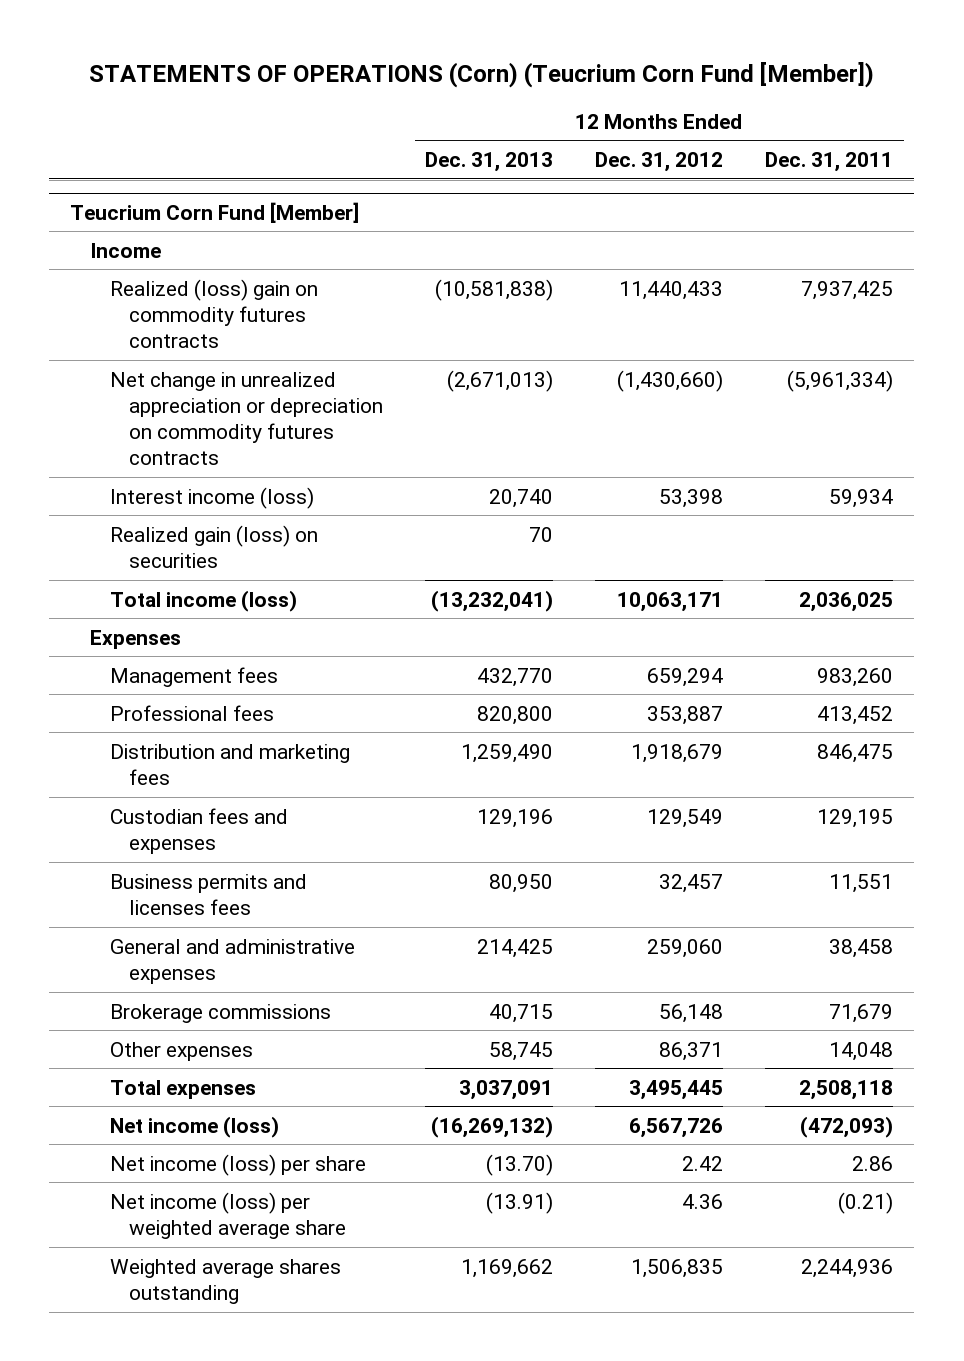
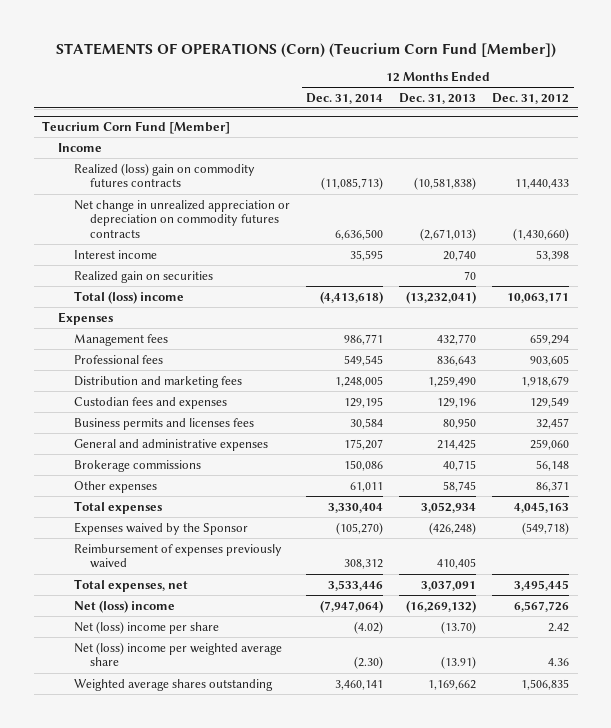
[765,152,894,173] Dec. 31, 2011 -> none
none -> [306,92,384,104] Dec. 31, 2014
[109,486,314,509] Interest income (loss) -> [73,249,157,259] Interest income
[109,524,318,568] Realized gain (loss) on securities -> [73,270,213,283] Realized gain on securities
[109,589,297,612] Total income (loss) -> [73,290,184,304] Total (loss) income
[477,705,554,725] 820,800 -> [437,355,477,366] 836,643
[647,705,724,725] 353,887 -> [530,354,570,366] 903,605
[459,1079,554,1100] 3,037,091 -> [421,501,477,513] 3,052,934
[629,1079,724,1100] 3,495,445 -> [514,501,570,513] 4,045,163
none -> [73,521,248,535] Expenses waived by the Sponsor
none -> [73,543,282,569] Reimbursement of expenses previously waived
none -> [73,578,188,592] Total expenses, net
[109,1115,279,1138] Net income (loss) -> [73,599,175,613] Net (loss) income
[109,1153,366,1176] Net income (loss) per share -> [73,620,219,634] Net (loss) income per share
[109,1191,347,1239] Net income (loss) per weighted average share -> [73,641,282,667] Net (loss) income per weighted average share

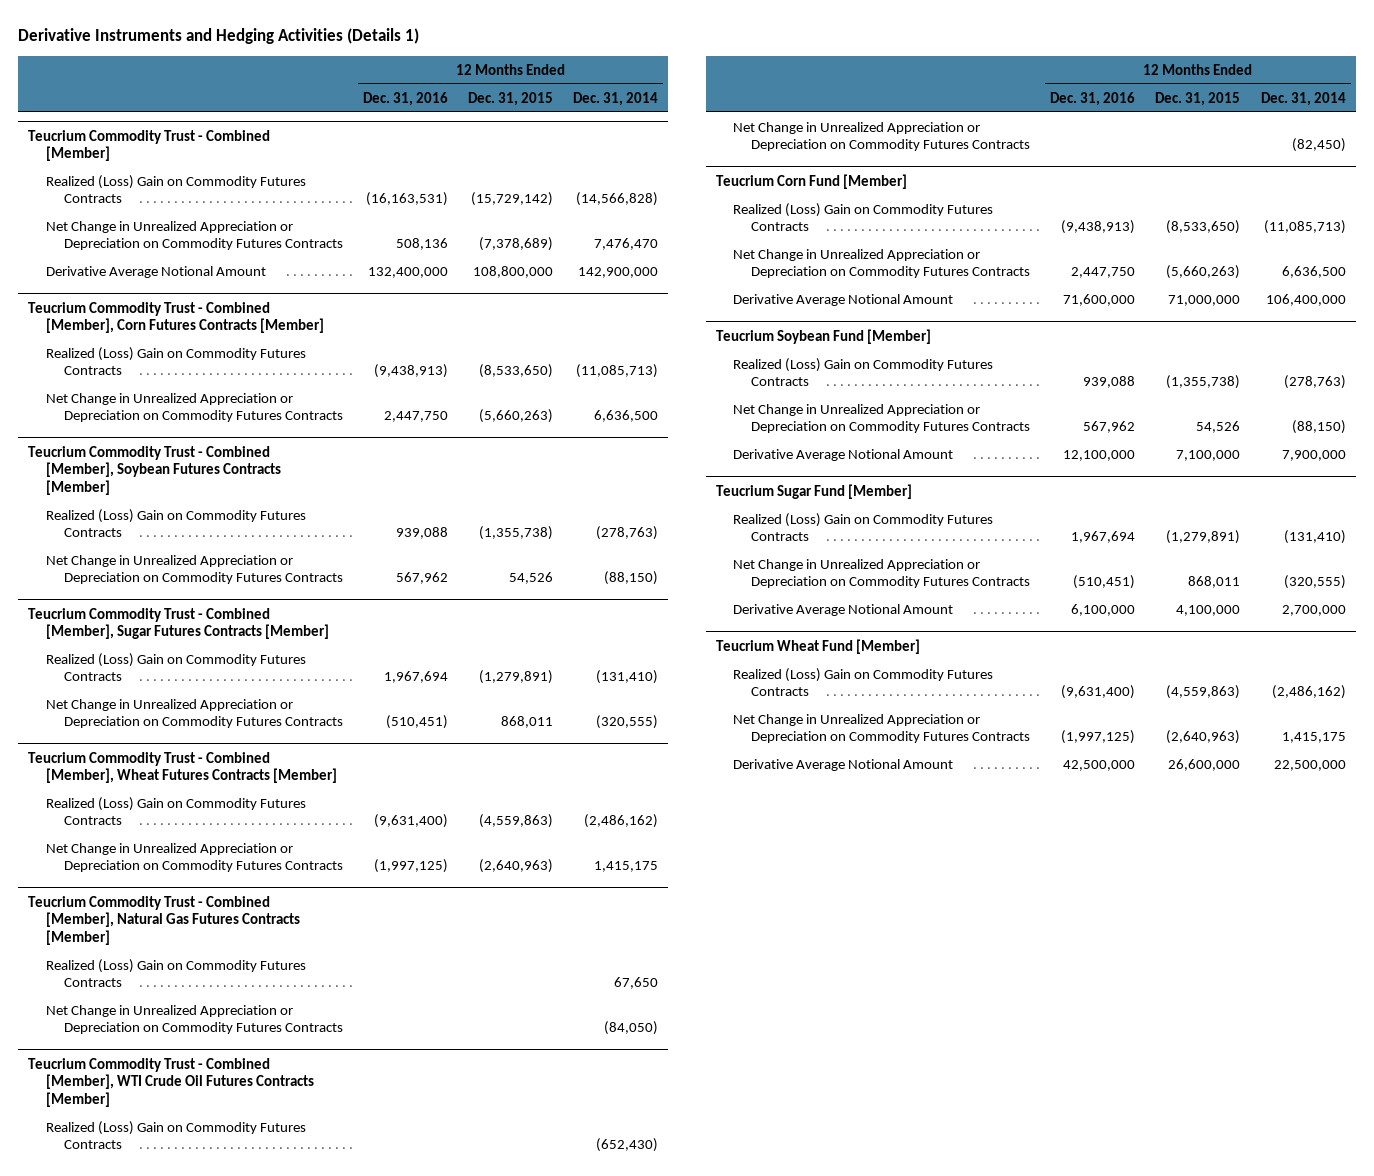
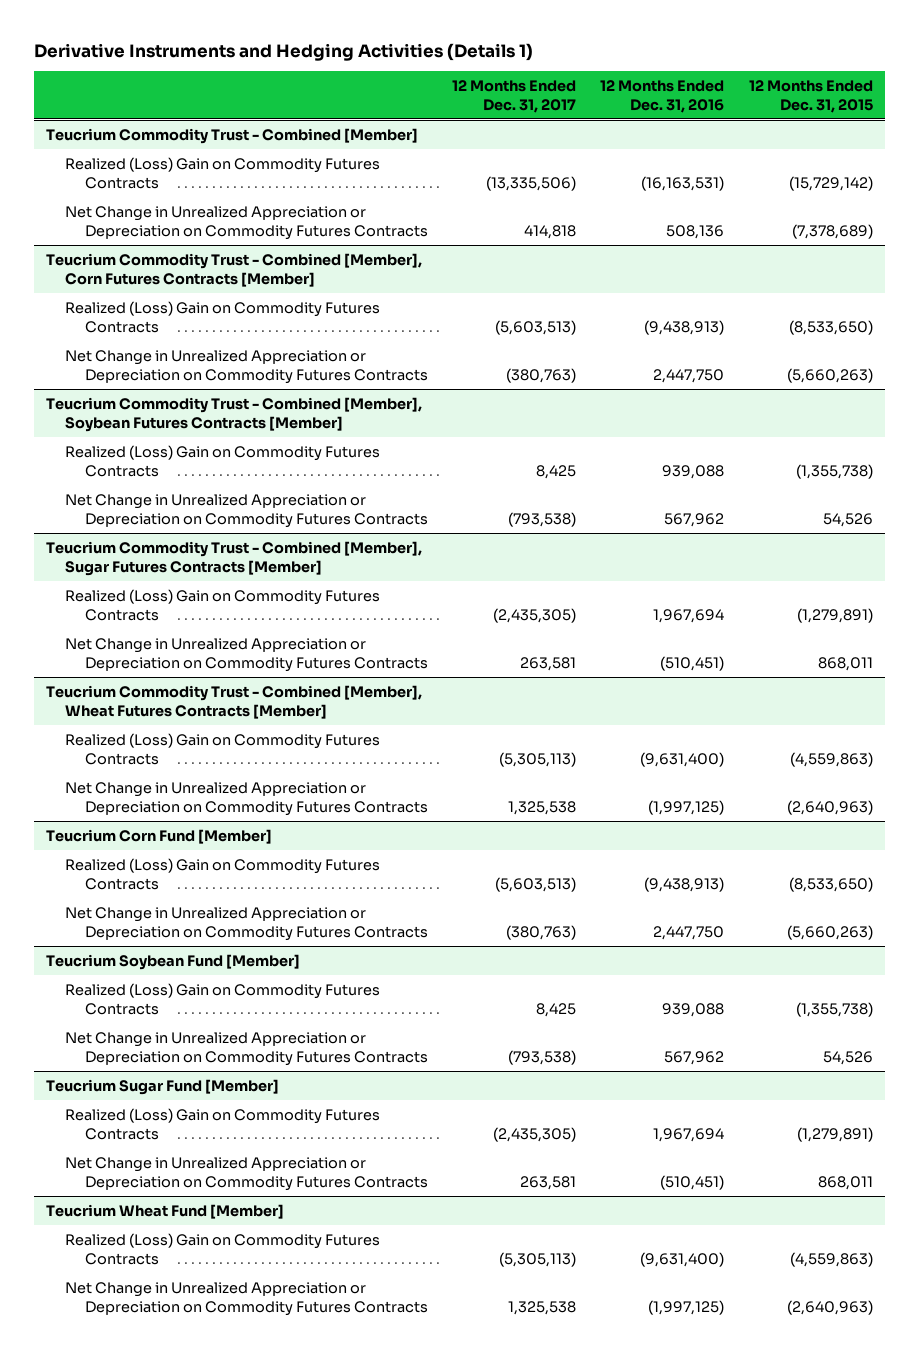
[573,91,659,106] Dec. 31, 2014 -> none
none -> [452,79,577,113] 12 Months Ended Dec. 31, 2017
[46,265,267,278] Derivative Average Notional Amount -> none
[28,895,301,946] Teucrium Commodity Trust - Combined [Member], Natural Gas Futures Contracts [Member] -> none
[46,958,307,988] Realized (Loss) Gain on Commodity Futures Contracts -> none
[46,1004,343,1035] Net Change in Unrealized Appreciation or Depreciation on Commodity Futures Contracts -> none
[28,1057,315,1108] Teucrium Commodity Trust - Combined [Member], WTI Crude Oil Futures Contracts [Member] -> none
[46,1120,307,1150] Realized (Loss) Gain on Commodity Futures Contracts -> none
[733,121,1031,152] Net Change in Unrealized Appreciation or Depreciation on Commodity Futures Contracts -> none
[733,293,954,306] Derivative Average Notional Amount -> none
[733,448,954,461] Derivative Average Notional Amount -> none
[733,603,954,616] Derivative Average Notional Amount -> none
[733,758,954,771] Derivative Average Notional Amount -> none

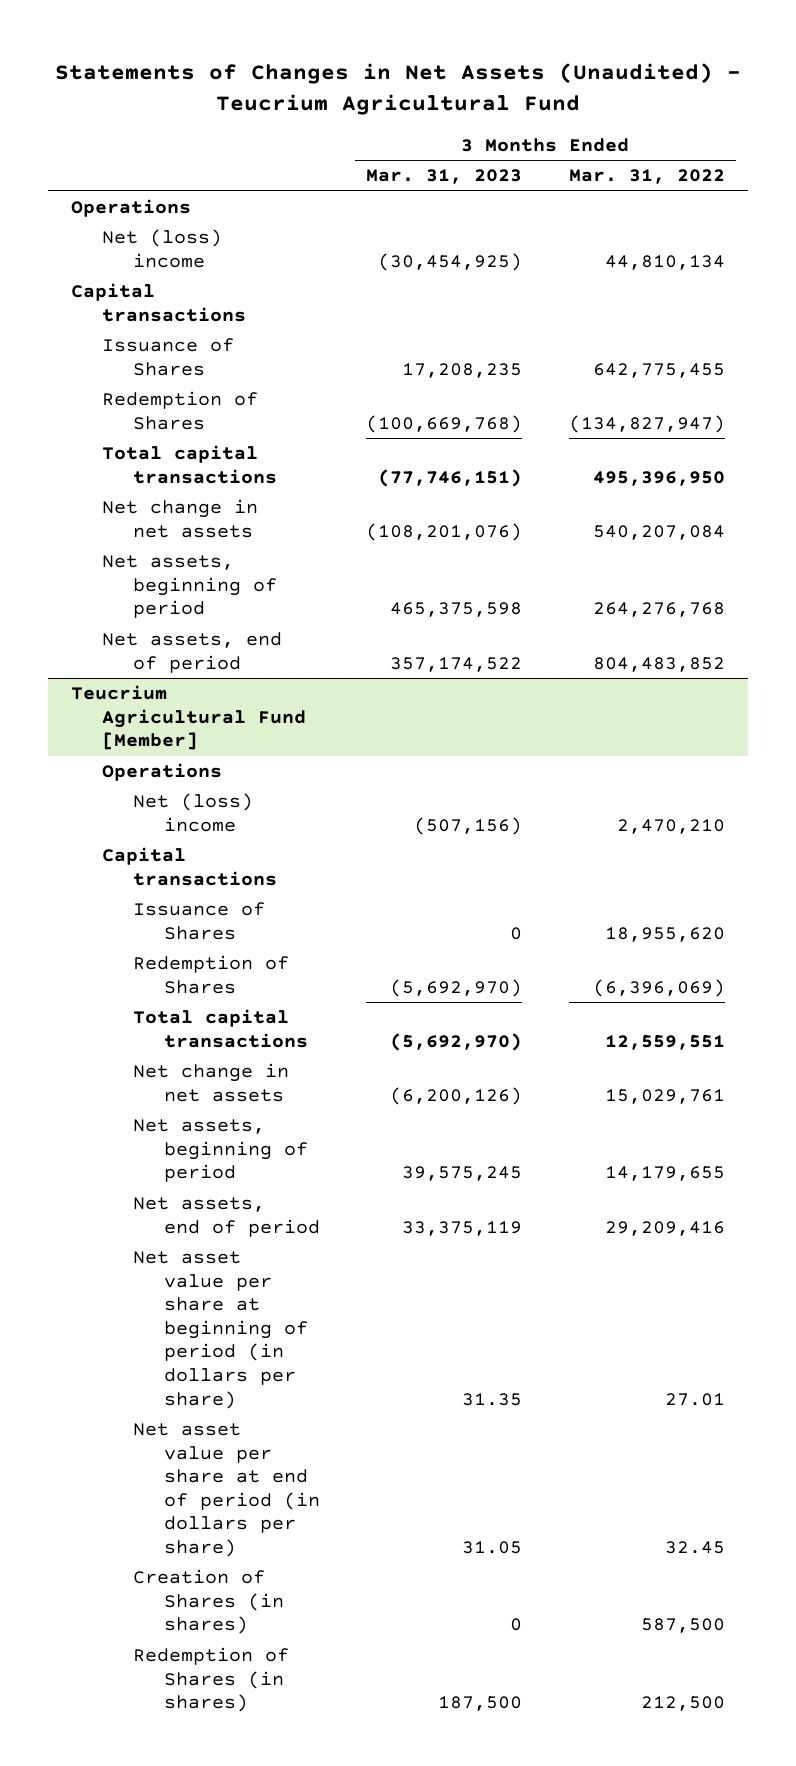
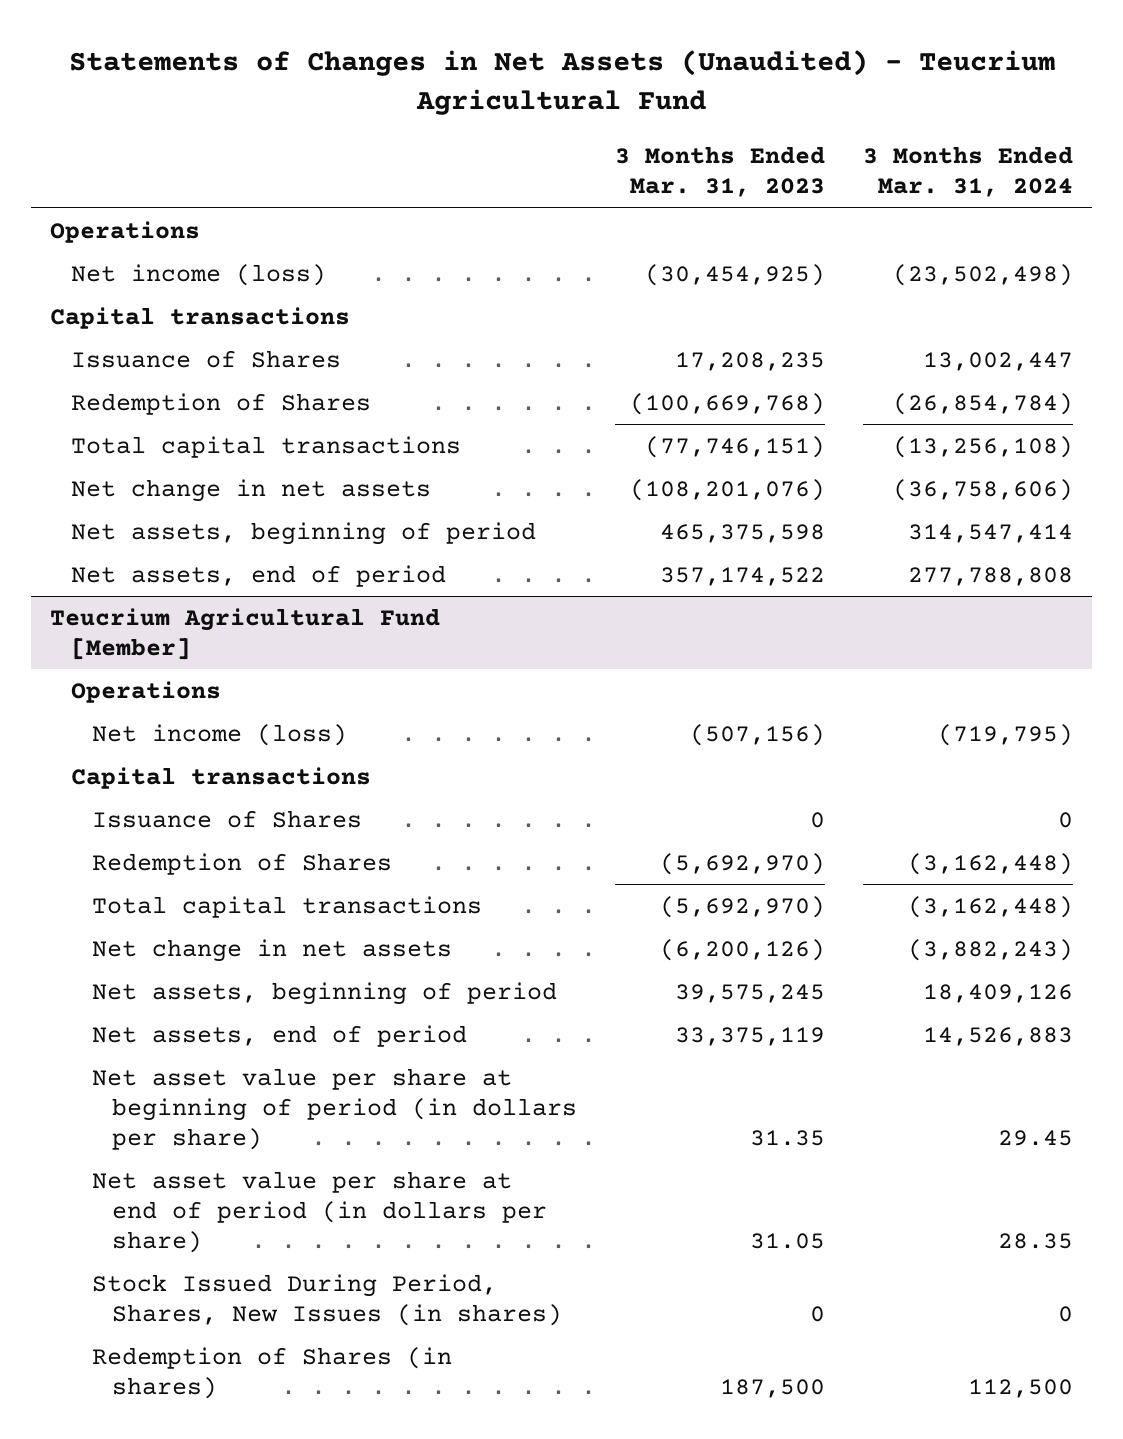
[568,169,725,185] Mar. 31, 2022 -> none
none -> [862,146,1073,198] 3 Months Ended Mar. 31, 2024
[102,229,223,268] Net (loss) income -> [70,263,326,286] Net income (loss)
[133,793,254,832] Net (loss) income -> [91,723,347,746] Net income (loss)
[133,1569,284,1635] Creation of Shares (in shares) -> [91,1273,563,1327] Stock Issued During Period, Shares, New Issues (in shares)

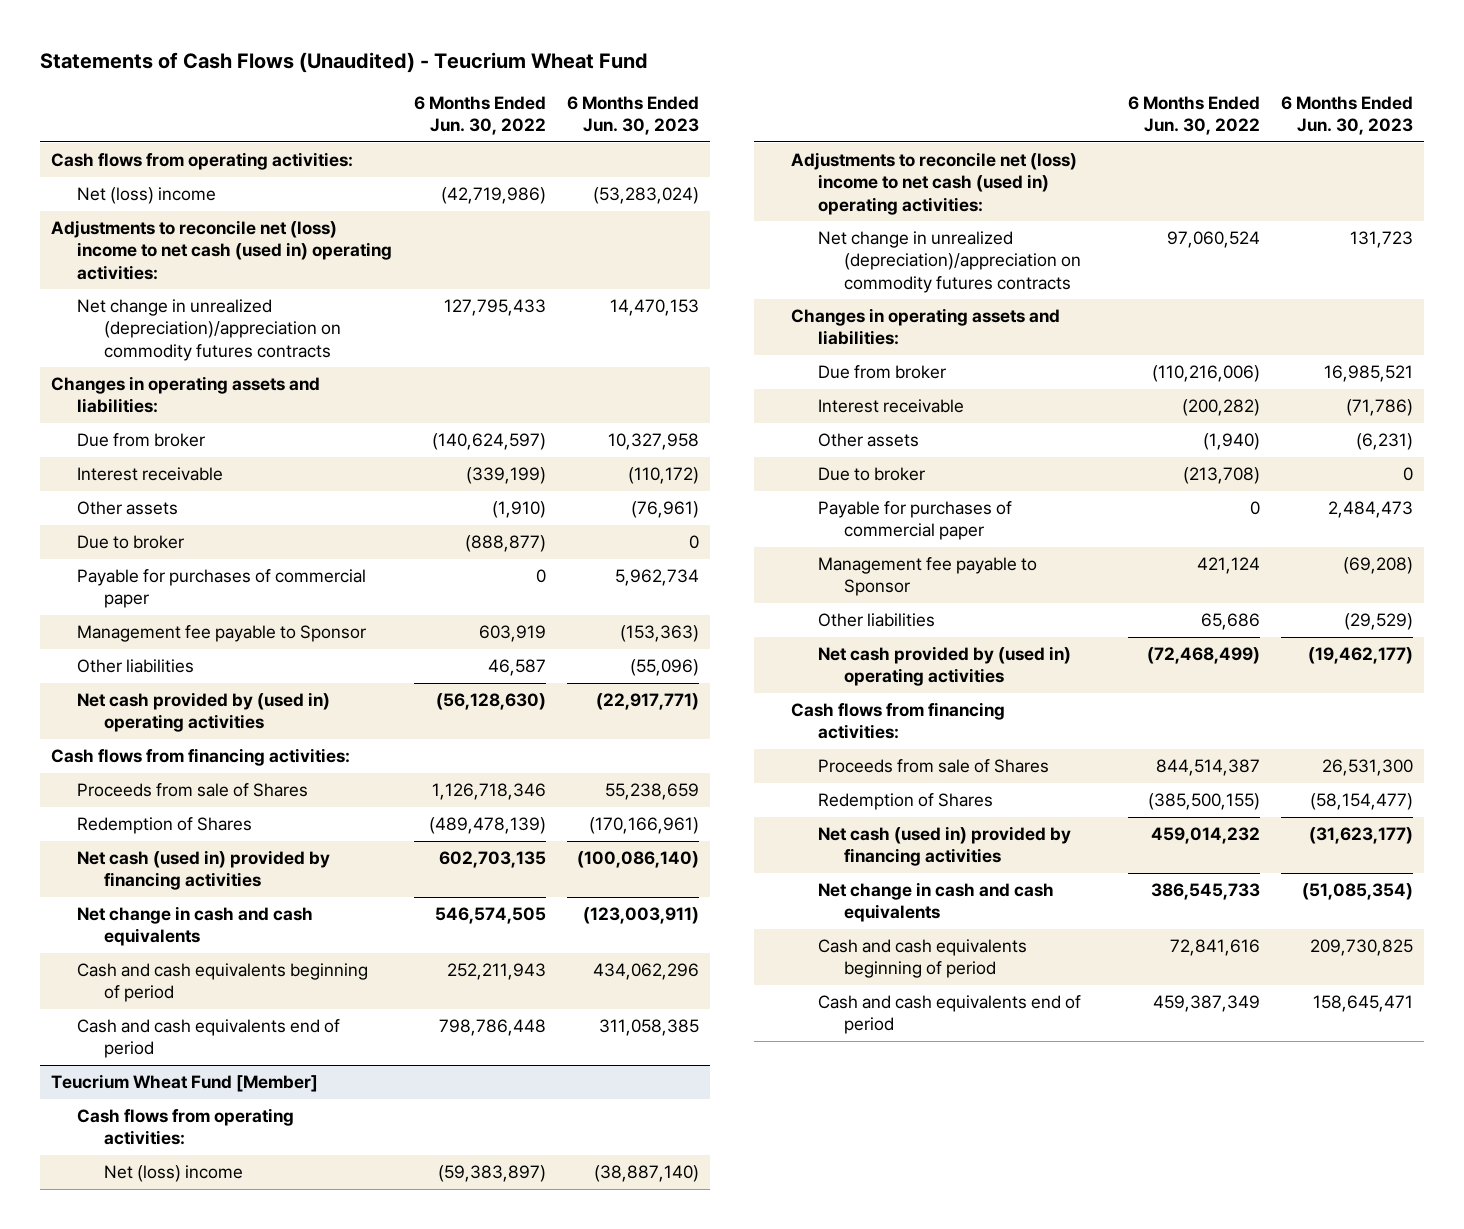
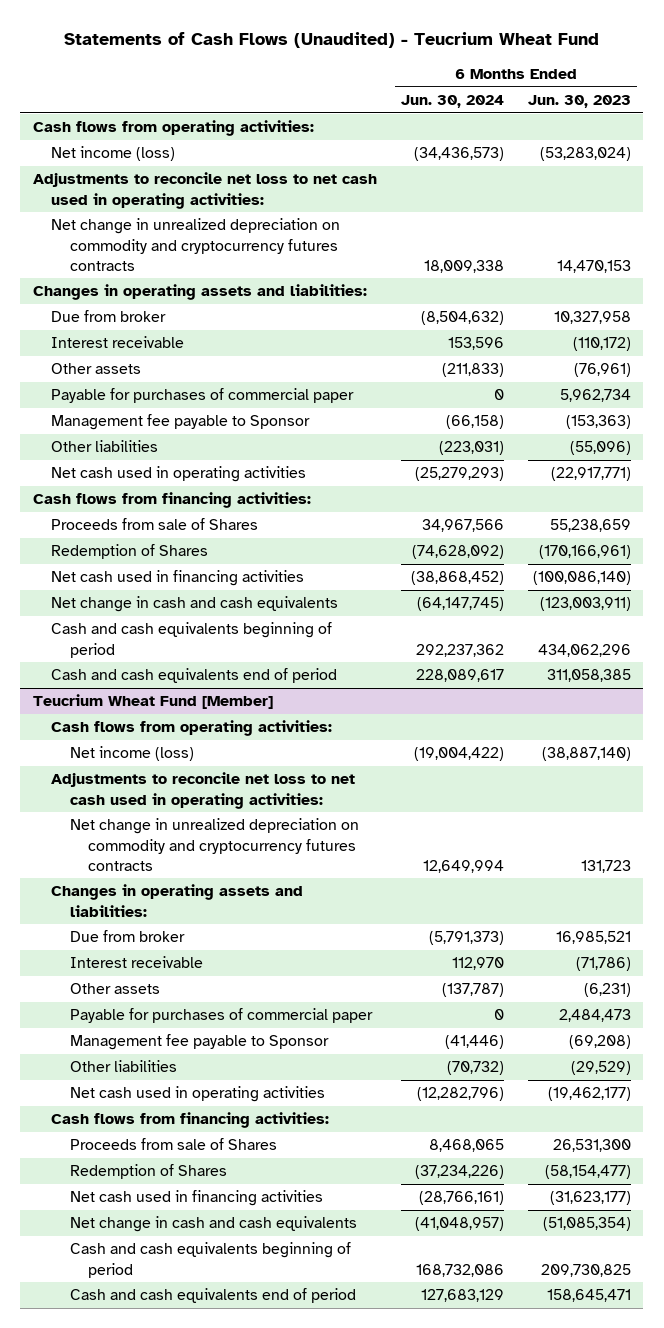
[413,95,546,135] 6 Months Ended Jun. 30, 2022 -> none
none -> [400,94,504,108] Jun. 30, 2024
[77,187,217,205] Net (loss) income -> [51,146,176,162] Net income (loss)
[51,220,393,280] Adjustments to reconcile net (loss) income to net cash (used in) operating activities: -> [32,172,377,209] Adjustments to reconcile net loss to net cash used in operating activities:
[77,299,341,361] Net change in unrealized (depreciation)/appreciation on commodity futures contracts -> [51,218,341,271] Net change in unrealized depreciation on commodity and cryptocurrency futures contracts
[77,535,185,550] Due to broker -> none
[77,692,331,733] Net cash provided by (used in) operating activities -> [51,466,307,483] Net cash used in operating activities
[77,850,331,891] Net cash (used in) provided by financing activities -> [51,570,305,587] Net cash used in financing activities
[103,1165,243,1183] Net (loss) income -> [69,746,194,762] Net income (loss)
[791,152,1078,215] Adjustments to reconcile net (loss) income to net cash (used in) operating activities: -> [51,772,356,809] Adjustments to reconcile net loss to net cash used in operating activities:
[817,231,1082,293] Net change in unrealized (depreciation)/appreciation on commodity futures contracts -> [69,818,359,871] Net change in unrealized depreciation on commodity and cryptocurrency futures contracts
[817,467,925,482] Due to broker -> none
[817,646,1071,687] Net cash provided by (used in) operating activities -> [69,1086,325,1103] Net cash used in operating activities
[817,826,1071,867] Net cash (used in) provided by financing activities -> [69,1190,323,1207] Net cash used in financing activities

